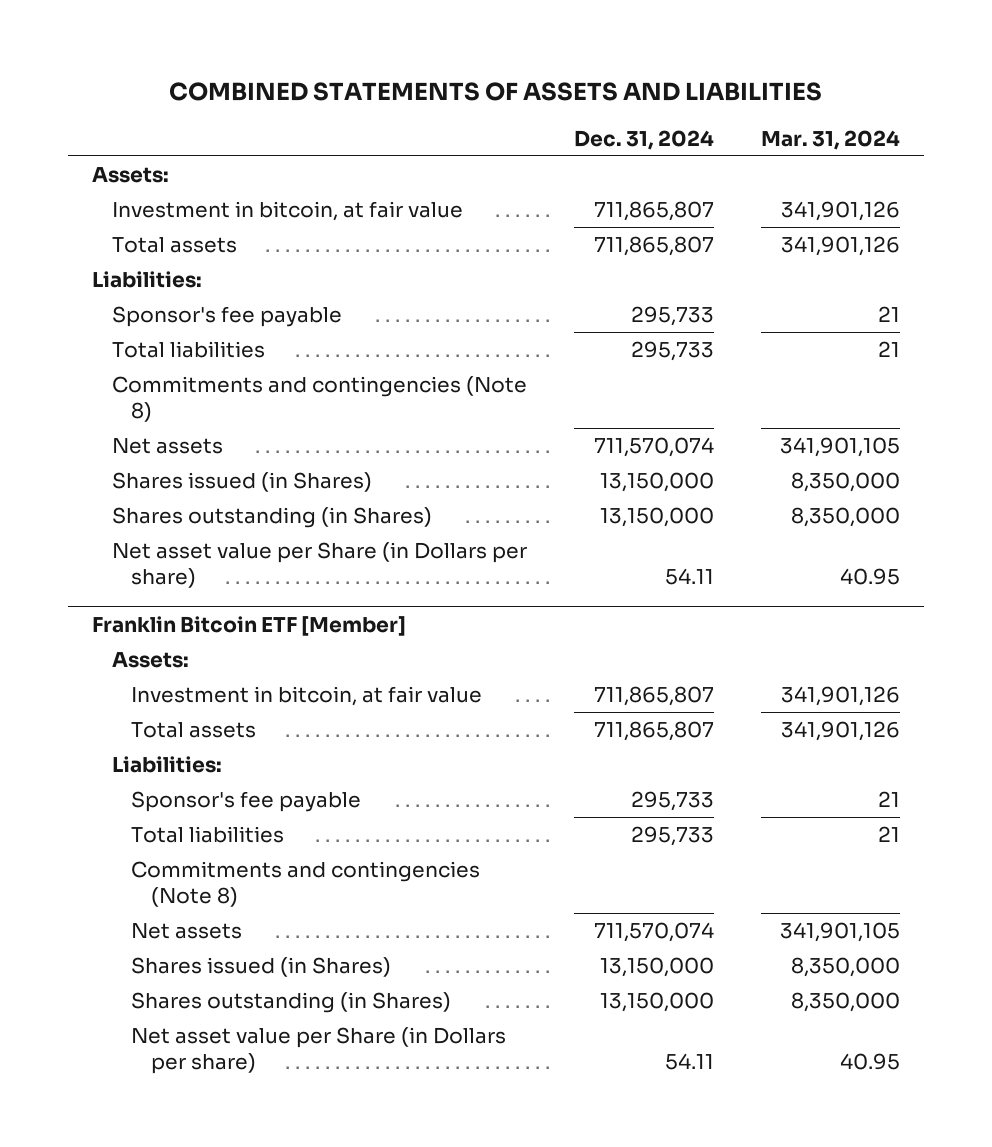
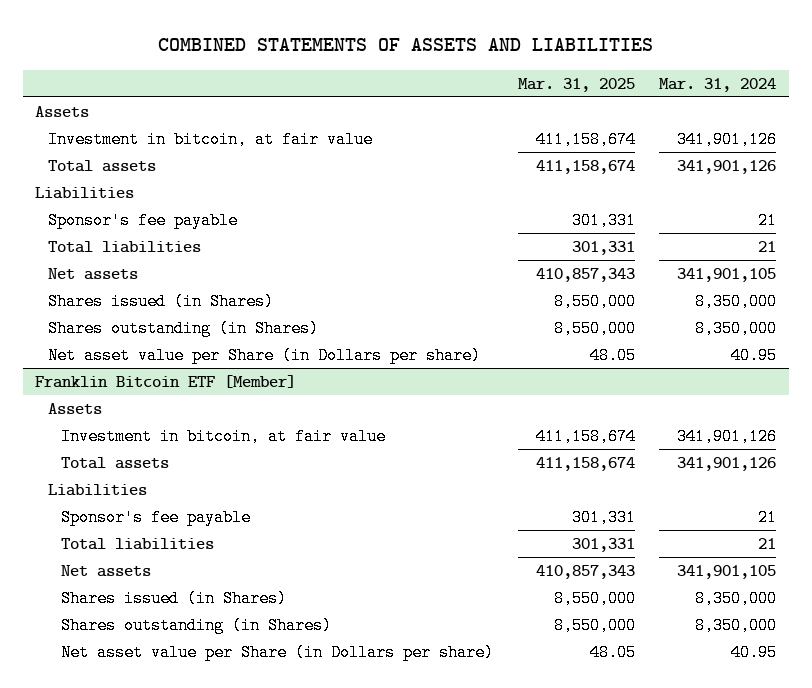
[573,129,714,150] Dec. 31, 2024 -> none
none -> [517,77,635,92] Mar. 31, 2025
[92,167,170,184] Assets: -> [35,106,90,118] Assets
[92,271,203,289] Liabilities: -> [35,187,135,200] Liabilities
[111,376,527,422] Commitments and contingencies (Note 8) -> none
[111,652,189,669] Assets: -> [48,403,103,415] Assets
[111,756,222,774] Liabilities: -> [48,484,148,497] Liabilities
[131,861,481,907] Commitments and contingencies (Note 8) -> none

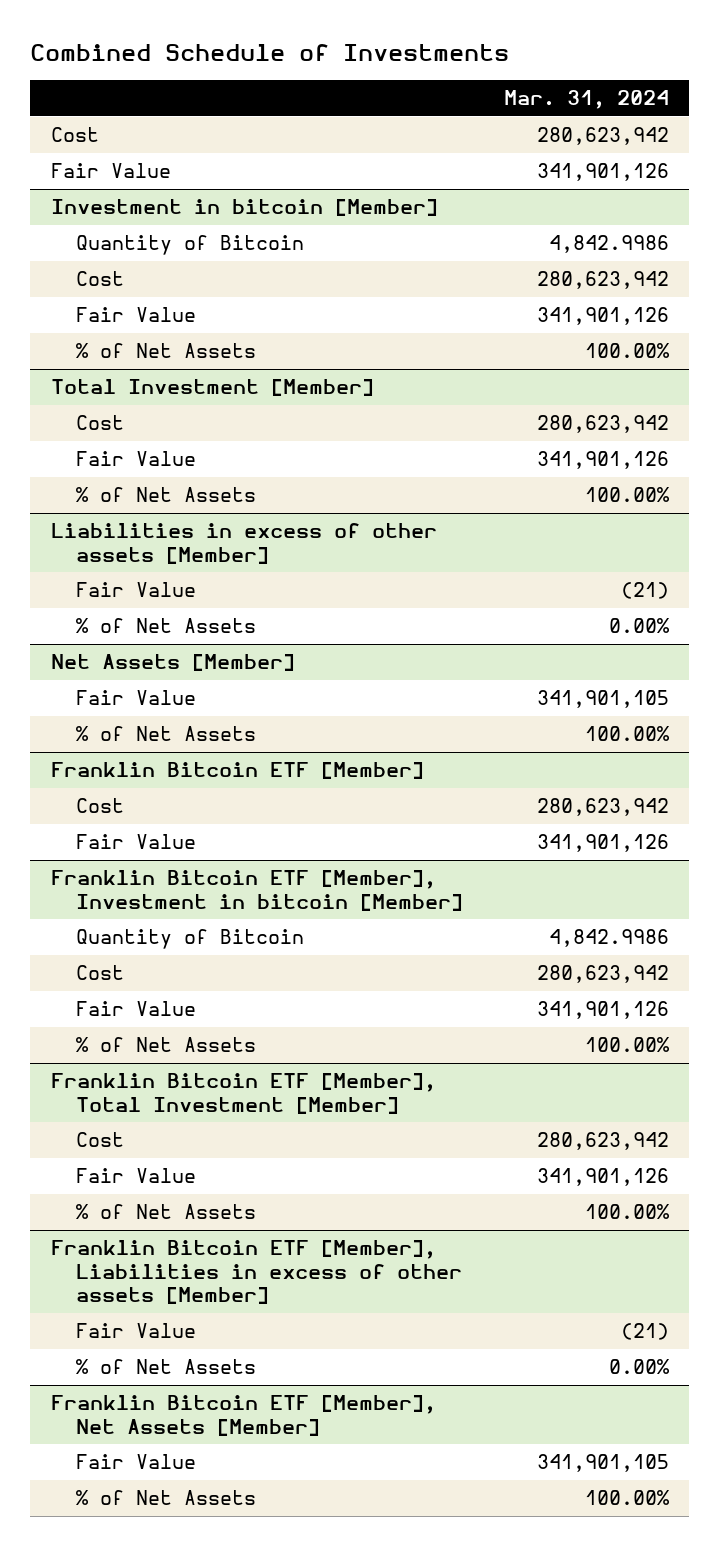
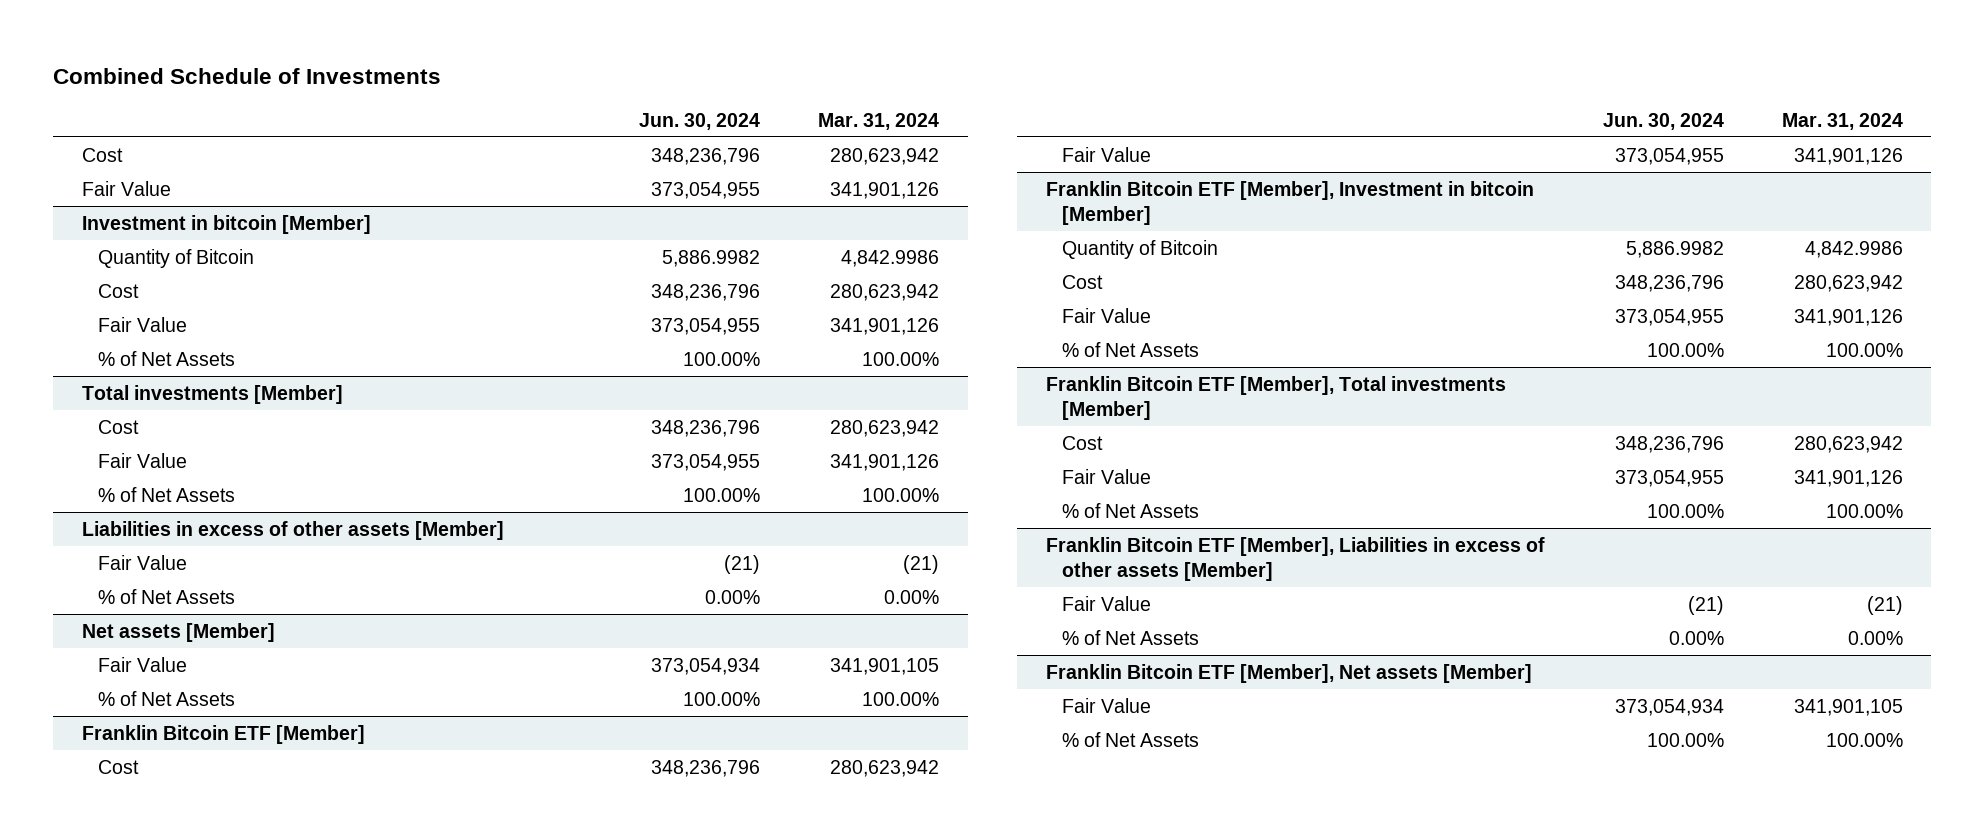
none -> [638,113,760,131] Jun. 30, 2024
[50,379,374,397] Total Investment [Member] -> [82,384,344,404] Total investments [Member]
[50,654,295,672] Net Assets [Member] -> [82,622,276,642] Net assets [Member]
[50,1073,436,1114] Franklin Bitcoin ETF [Member], Total Investment [Member] -> [1045,375,1506,421] Franklin Bitcoin ETF [Member], Total investments [Member]
[50,1395,436,1436] Franklin Bitcoin ETF [Member], Net Assets [Member] -> [1045,663,1532,683] Franklin Bitcoin ETF [Member], Net assets [Member]

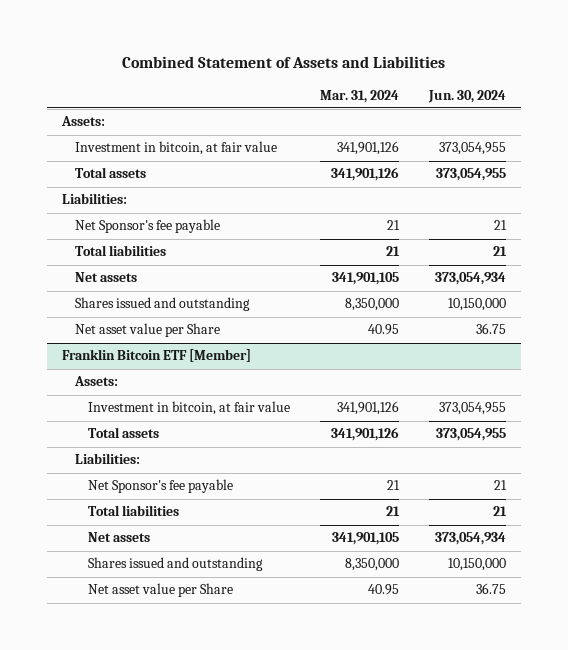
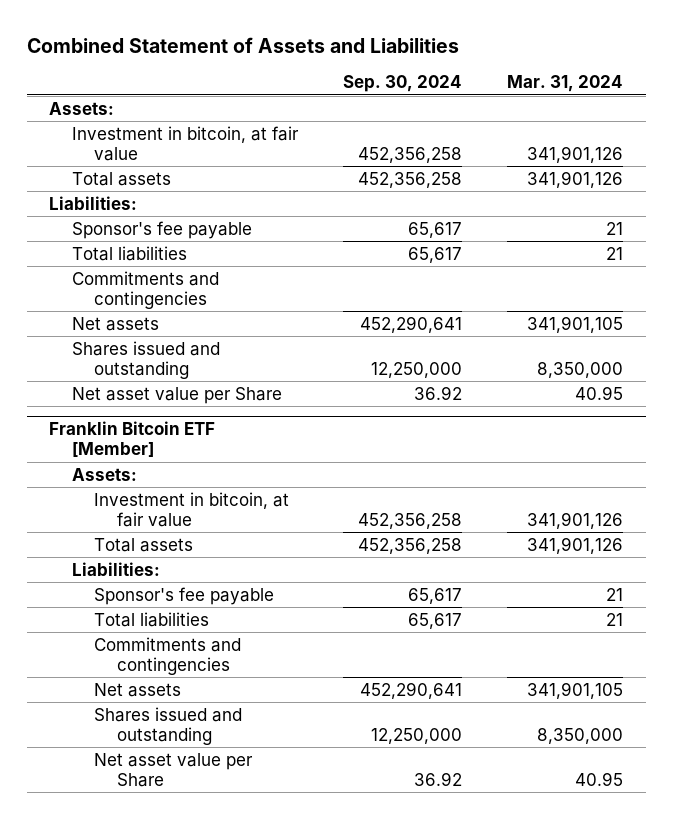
[427,89,506,103] Jun. 30, 2024 -> none
none -> [343,75,463,93] Sep. 30, 2024
[74,219,220,234] Net Sponsor's fee payable -> [71,220,252,239] Sponsor's fee payable
none -> [71,270,219,310] Commitments and contingencies
[87,479,233,494] Net Sponsor's fee payable -> [94,586,275,605] Sponsor's fee payable
none -> [94,636,242,676] Commitments and contingencies

